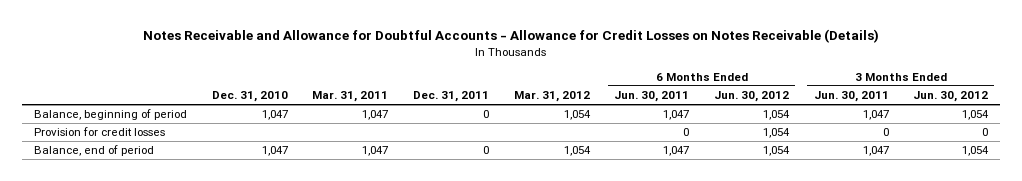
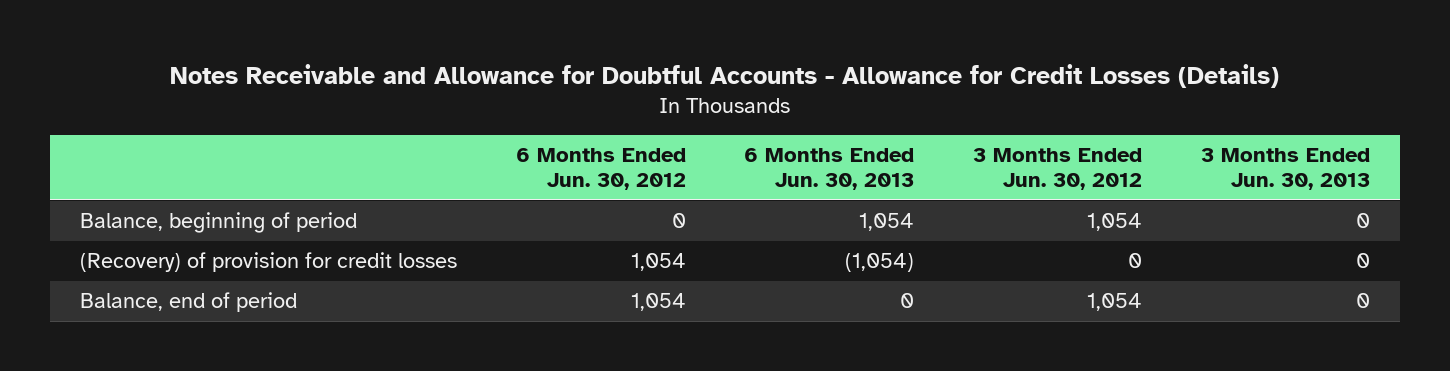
[143,29,880,44] Notes Receivable and Allowance for Doubtful Accounts - Allowance for Credit Losses on Notes Receivable (Details) -> [169,63,1279,88] Notes Receivable and Allowance for Doubtful Accounts - Allowance for Credit Losses (Details)
[211,91,288,103] Dec. 31, 2010 -> none
[312,91,389,103] Mar. 31, 2011 -> none
[413,91,490,103] Dec. 31, 2011 -> none
[513,91,590,103] Mar. 31, 2012 -> none
[614,91,690,103] Jun. 30, 2011 -> none
[813,91,889,103] Jun. 30, 2011 -> none
none -> [744,148,915,191] 6 Months Ended Jun. 30, 2013
none -> [1201,148,1371,191] 3 Months Ended Jun. 30, 2013
[762,110,790,121] 1,054 -> [671,213,686,229] 0
[34,127,166,137] Provision for credit losses -> [79,252,457,273] (Recovery) of provision for credit losses

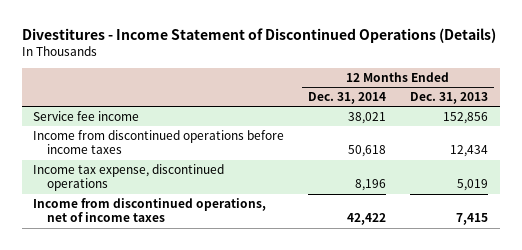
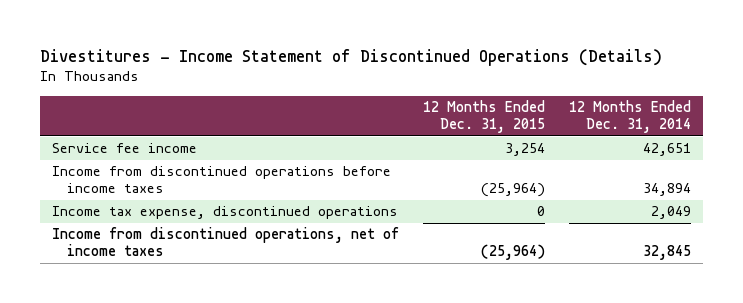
[410,92,489,105] Dec. 31, 2013 -> none
none -> [422,100,545,134] 12 Months Ended Dec. 31, 2015
[348,111,387,124] 38,021 -> [642,143,691,157] 42,651
[348,145,387,158] 50,618 -> [642,183,691,197] 34,894
[355,179,387,192] 8,196 -> [650,206,691,220] 2,049
[347,213,387,226] 42,422 -> [642,245,691,261] 32,845

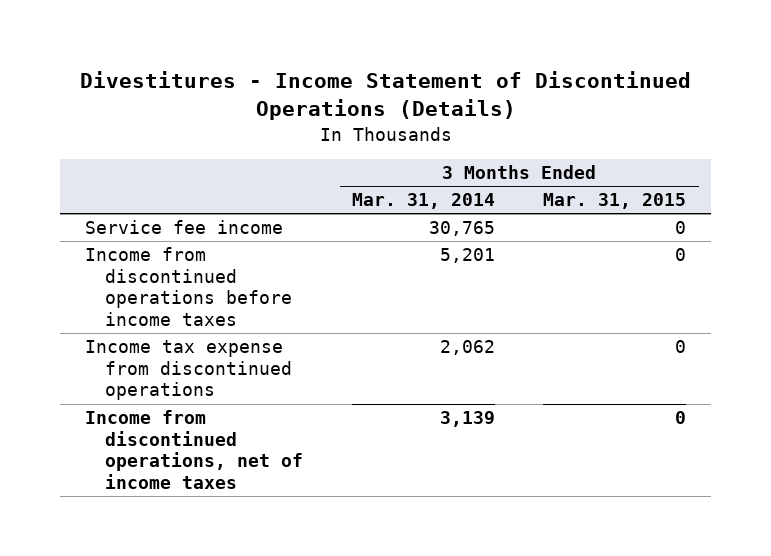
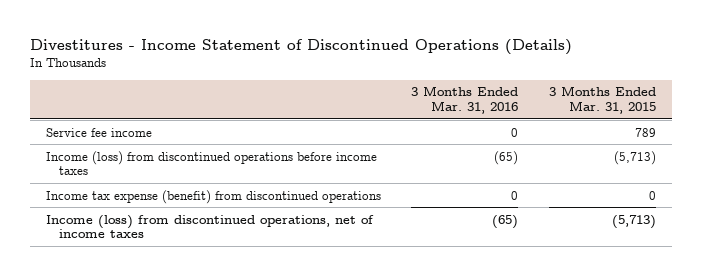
[351,193,495,210] Mar. 31, 2014 -> none
none -> [411,86,519,114] 3 Months Ended Mar. 31, 2016
[675,221,687,235] 0 -> [635,127,657,137] 789
[84,247,293,327] Income from discontinued operations before income taxes -> [45,150,377,176] Income (loss) from discontinued operations before income taxes
[675,248,687,262] 0 -> [614,150,657,165] (5,713)
[84,340,293,401] Income tax expense from discontinued operations -> [45,189,381,204] Income tax expense (benefit) from discontinued operations
[84,410,304,490] Income from discontinued operations, net of income taxes -> [45,214,374,239] Income (loss) from discontinued operations, net of income taxes
[675,411,687,425] 0 -> [612,214,657,229] (5,713)

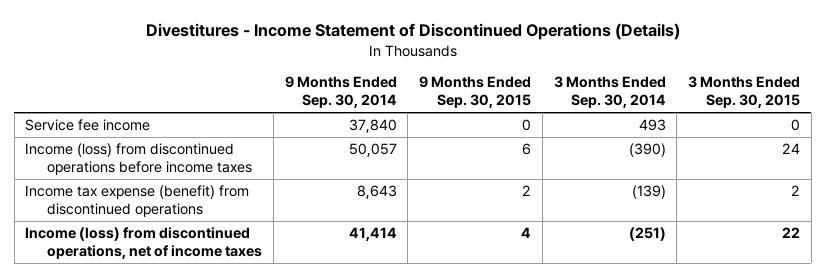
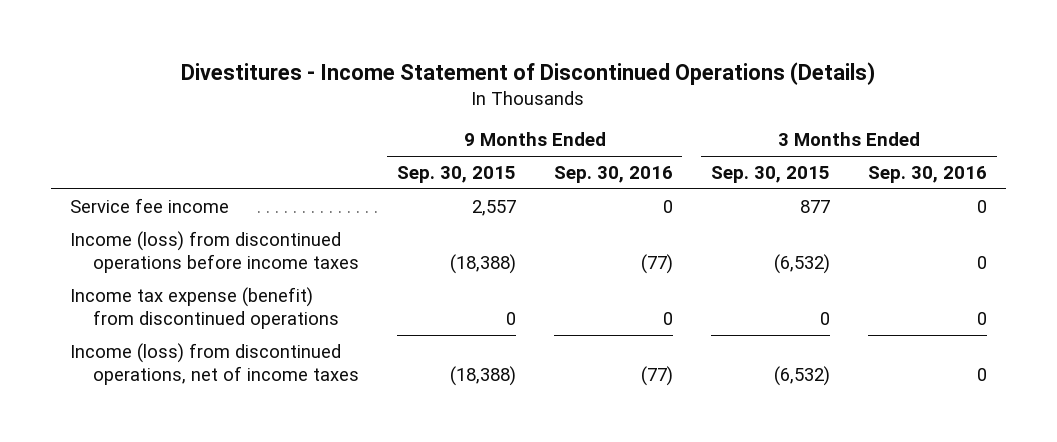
[284,76,397,109] 9 Months Ended Sep. 30, 2014 -> none
[553,76,666,109] 3 Months Ended Sep. 30, 2014 -> none
none -> [553,166,673,184] Sep. 30, 2016
none -> [868,166,988,184] Sep. 30, 2016
[522,119,532,132] 0 -> [471,199,516,216] 2,557
[790,119,800,132] 0 -> [799,199,830,213] 877
[522,143,532,156] 6 -> [449,254,516,275] (18,388)
[781,143,800,155] 24 -> [773,254,830,275] (6,532)
[522,185,532,197] 2 -> [505,312,516,326] 0
[790,185,800,197] 2 -> [819,312,830,326] 0
[521,227,532,239] 4 -> [449,366,516,387] (18,388)
[781,227,800,239] 22 -> [773,366,830,387] (6,532)

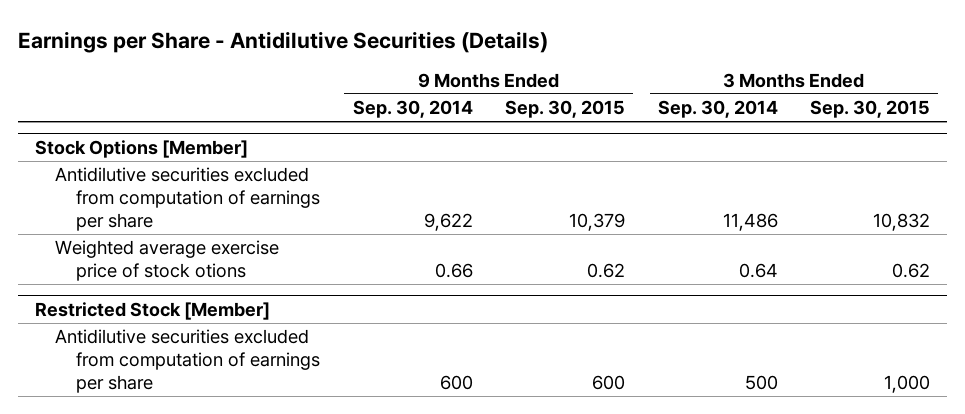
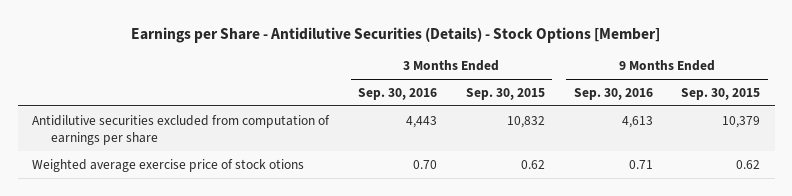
[18,30,549,53] Earnings per Share - Antidilutive Securities (Details) -> [131,26,661,43] Earnings per Share - Antidilutive Securities (Details) - Stock Options [Member]
[352,100,473,119] Sep. 30, 2014 -> none
[657,100,778,119] Sep. 30, 2014 -> none
none -> [357,87,437,100] Sep. 30, 2016
none -> [573,87,653,100] Sep. 30, 2016
[34,139,248,158] Stock Options [Member] -> none
[34,301,270,320] Restricted Stock [Member] -> none
[55,329,320,393] Antidilutive securities excluded from computation of earnings per share -> none

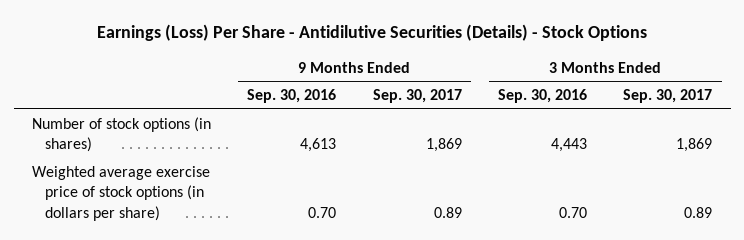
[131,26,661,43] Earnings per Share - Antidilutive Securities (Details) - Stock Options [Member] -> [97,24,648,42] Earnings (Loss) Per Share - Antidilutive Securities (Details) - Stock Options
[465,87,545,100] Sep. 30, 2015 -> none
[681,87,761,100] Sep. 30, 2015 -> none
none -> [372,89,462,104] Sep. 30, 2017
none -> [623,89,713,104] Sep. 30, 2017
[32,114,331,146] Antidilutive securities excluded from computation of earnings per share -> [31,116,211,153] Number of stock options (in shares)
[32,158,305,172] Weighted average exercise price of stock otions -> [31,165,210,221] Weighted average exercise price of stock options (in dollars per share)
[628,159,653,169] 0.71 -> [308,206,337,218] 0.70

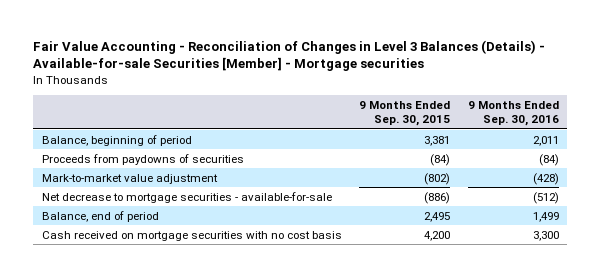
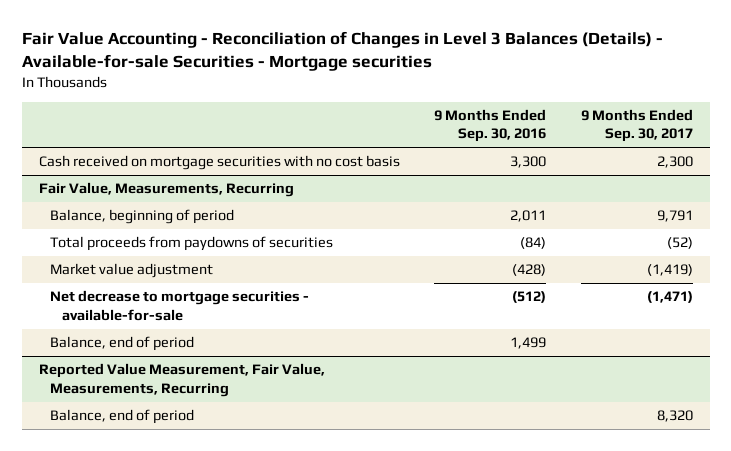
[33,39,546,72] Fair Value Accounting - Reconciliation of Changes in Level 3 Balances (Details) - Available-for-sale Securities [Member] - Mortgage securities -> [21,31,663,72] Fair Value Accounting - Reconciliation of Changes in Level 3 Balances (Details) - Available-for-sale Securities - Mortgage securities
[359,101,451,127] 9 Months Ended Sep. 30, 2015 -> none
none -> [580,108,693,143] 9 Months Ended Sep. 30, 2017
[41,230,342,241] Cash received on mortgage securities with no cost basis -> [38,155,400,171] Cash received on mortgage securities with no cost basis
none -> [38,182,294,198] Fair Value, Measurements, Recurring
[41,153,244,165] Proceeds from paydowns of securities -> [50,236,334,252] Total proceeds from paydowns of securities
[41,173,218,184] Mark-to-market value adjustment -> [50,263,214,279] Market value adjustment
none -> [38,363,325,397] Reported Value Measurement, Fair Value, Measurements, Recurring
none -> [50,409,195,425] Balance, end of period

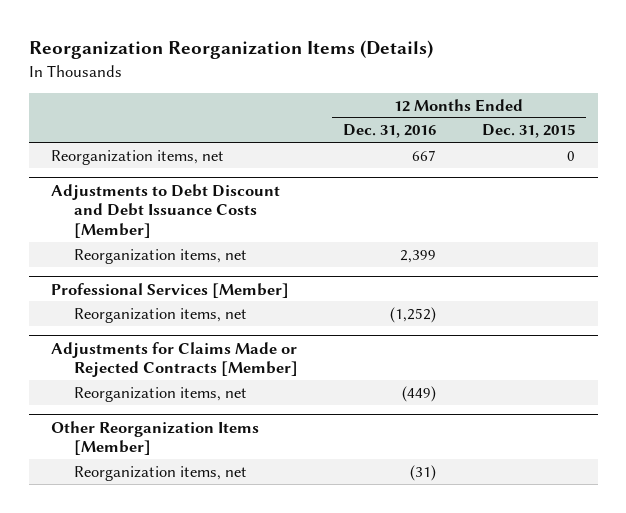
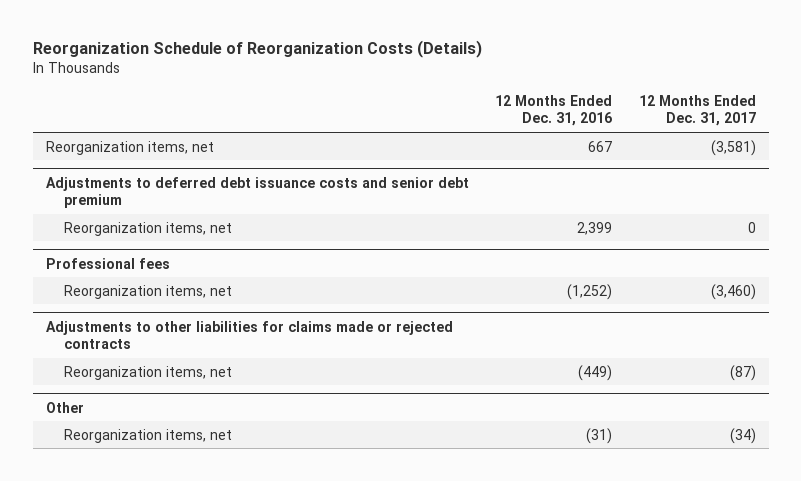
[28,40,433,60] Reorganization Reorganization Items (Details) -> [32,40,482,59] Reorganization Schedule of Reorganization Costs (Details)
[481,124,575,139] Dec. 31, 2015 -> none
none -> [638,94,756,127] 12 Months Ended Dec. 31, 2017
[51,183,281,239] Adjustments to Debt Discount and Debt Issuance Costs [Member] -> [45,176,469,209] Adjustments to deferred debt issuance costs and senior debt premium
[51,282,290,298] Professional Services [Member] -> [45,257,170,269] Professional fees
[51,341,298,378] Adjustments for Claims Made or Rejected Contracts [Member] -> [45,320,453,350] Adjustments to other liabilities for claims made or rejected contracts
[51,420,260,456] Other Reorganization Items [Member] -> [45,401,84,413] Other

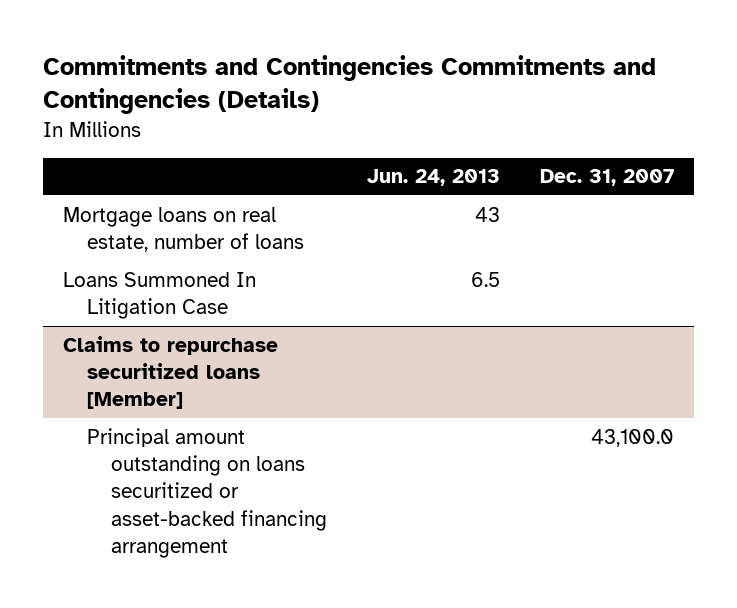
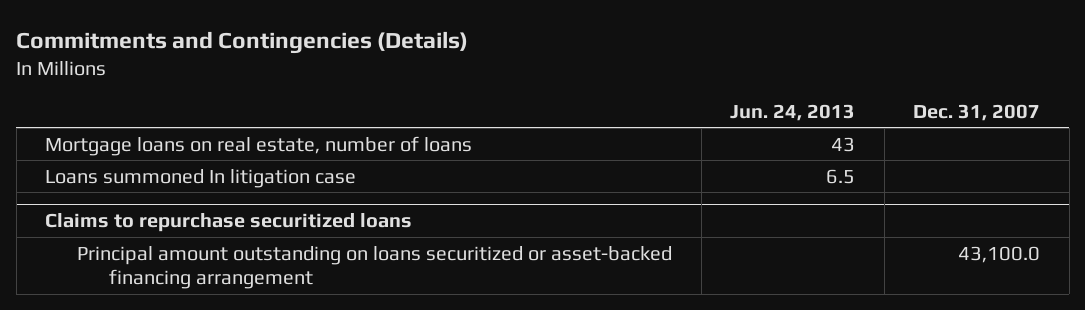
[42,55,656,115] Commitments and Contingencies Commitments and Contingencies (Details) -> [16,30,469,54] Commitments and Contingencies (Details)
[62,271,256,320] Loans Summoned In Litigation Case -> [45,168,357,188] Loans summoned In litigation case
[62,335,278,410] Claims to repurchase securitized loans [Member] -> [45,212,413,232] Claims to repurchase securitized loans

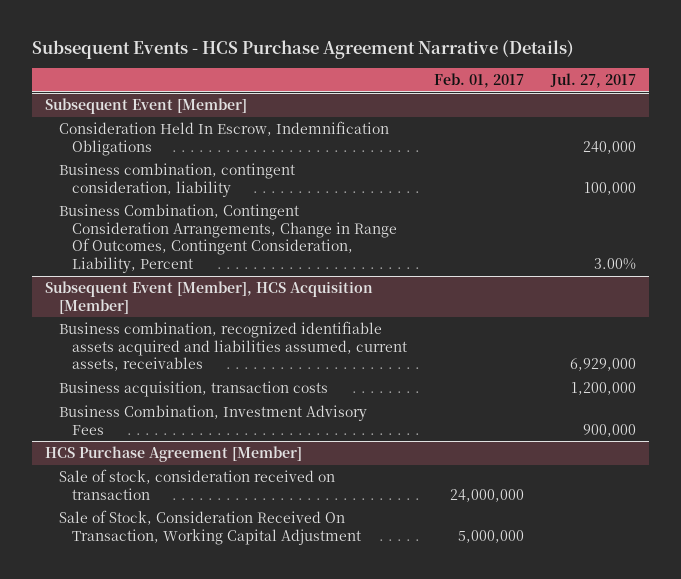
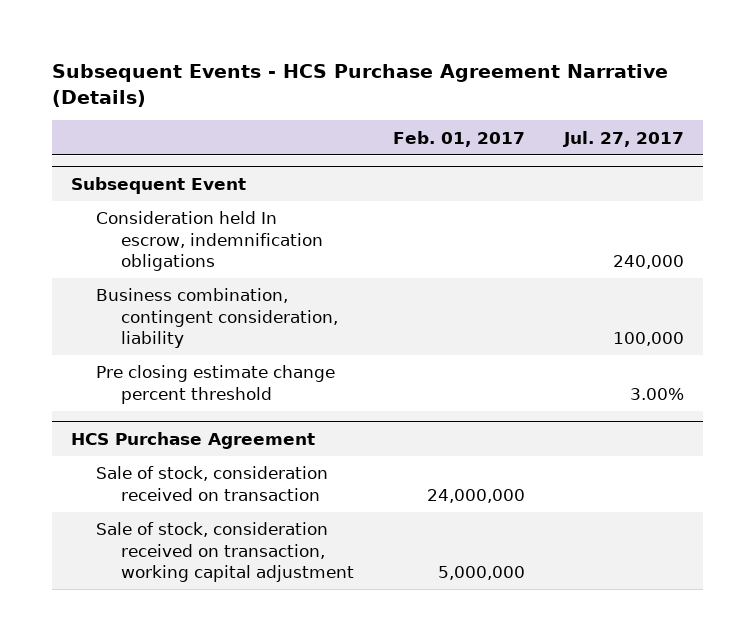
[45,98,248,115] Subsequent Event [Member] -> [71,177,247,195] Subsequent Event
[58,121,389,156] Consideration Held In Escrow, Indemnification Obligations -> [96,211,324,272] Consideration held In escrow, indemnification obligations
[45,281,374,314] Subsequent Event [Member], HCS Acquisition [Member] -> none
[58,321,407,372] Business combination, recognized identifiable assets acquired and liabilities assumed, current assets, receivables -> none
[58,381,328,398] Business acquisition, transaction costs -> none
[58,405,367,435] Business Combination, Investment Advisory Fees -> none
[58,204,397,274] Business Combination, Contingent Consideration Arrangements, Change in Range Of Outcomes, Contingent Consideration, Liability, Percent -> [96,365,336,404] Pre closing estimate change percent threshold
[45,446,303,463] HCS Purchase Agreement [Member] -> [71,432,316,450] HCS Purchase Agreement
[58,510,361,545] Sale of Stock, Consideration Received On Transaction, Working Capital Adjustment -> [96,522,355,583] Sale of stock, consideration received on transaction, working capital adjustment

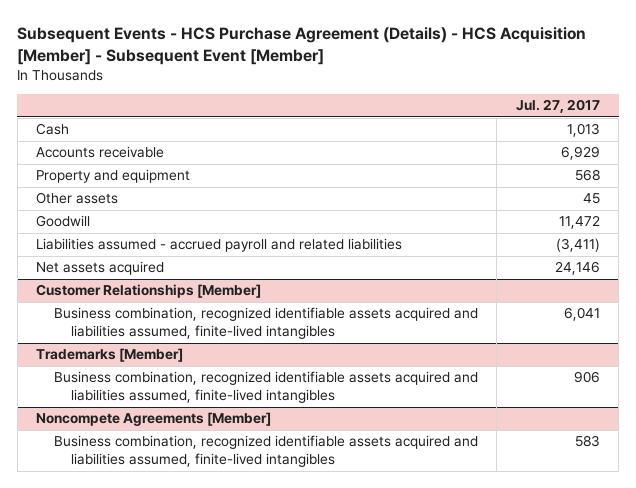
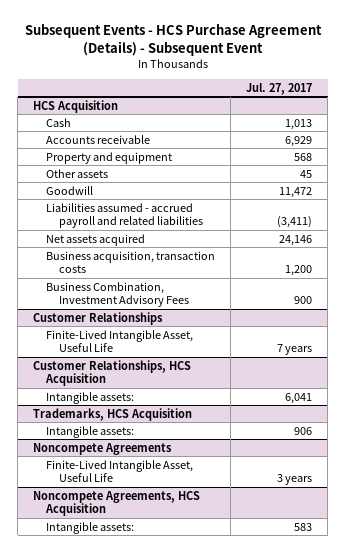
[17,27,587,65] Subsequent Events - HCS Purchase Agreement (Details) - HCS Acquisition [Member] - Subsequent Event [Member] -> [24,24,322,56] Subsequent Events - HCS Purchase Agreement (Details) - Subsequent Event
none -> [33,99,119,113] HCS Acquisition
[36,348,184,363] Trademarks [Member] -> none
none -> [46,250,216,273] Business acquisition, transaction costs
none -> [46,281,189,307] Business Combination, Investment Advisory Fees
[36,284,262,299] Customer Relationships [Member] -> [33,311,164,325] Customer Relationships
none -> [46,329,194,352] Finite-Lived Intangible Asset, Useful Life
none -> [33,359,192,386] Customer Relationships, HCS Acquisition
[53,307,478,340] Business combination, recognized identifiable assets acquired and liabilities assumed, finite-lived intangibles -> [46,391,135,404] Intangible assets:
none -> [33,407,193,421] Trademarks, HCS Acquisition
[53,371,478,404] Business combination, recognized identifiable assets acquired and liabilities assumed, finite-lived intangibles -> [46,425,135,438] Intangible assets:
[36,412,272,427] Noncompete Agreements [Member] -> [33,442,173,455] Noncompete Agreements
none -> [46,459,194,482] Finite-Lived Intangible Asset, Useful Life
none -> [33,490,201,516] Noncompete Agreements, HCS Acquisition
[53,435,478,468] Business combination, recognized identifiable assets acquired and liabilities assumed, finite-lived intangibles -> [46,521,135,534] Intangible assets:

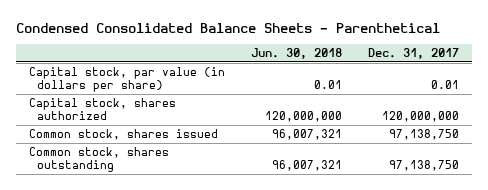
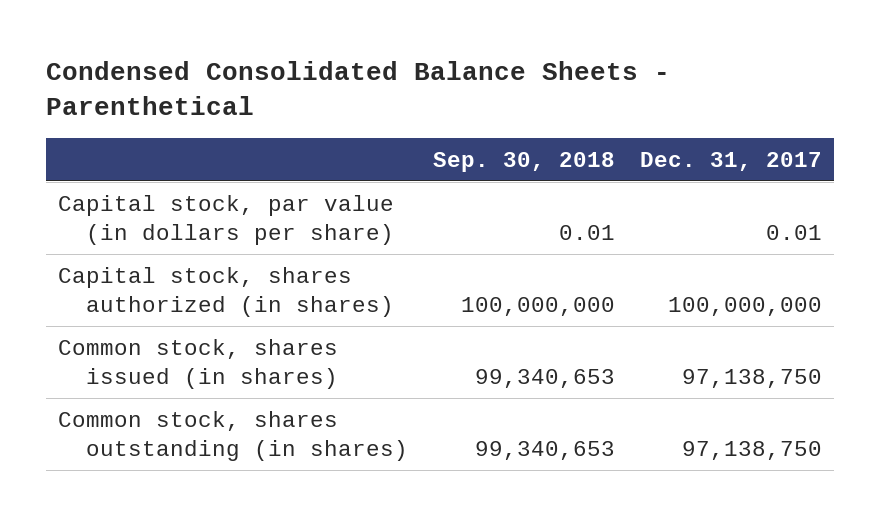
[250,47,342,59] Jun. 30, 2018 -> none
none -> [433,151,616,172] Sep. 30, 2018
[29,98,177,121] Capital stock, shares authorized -> [57,267,395,318] Capital stock, shares authorized (in shares)
[381,111,459,123] 120,000,000 -> [667,297,822,317] 100,000,000
[29,129,219,141] Common stock, shares issued -> [57,339,339,390] Common stock, shares issued (in shares)
[29,147,170,173] Common stock, shares outstanding -> [57,411,409,462] Common stock, shares outstanding (in shares)

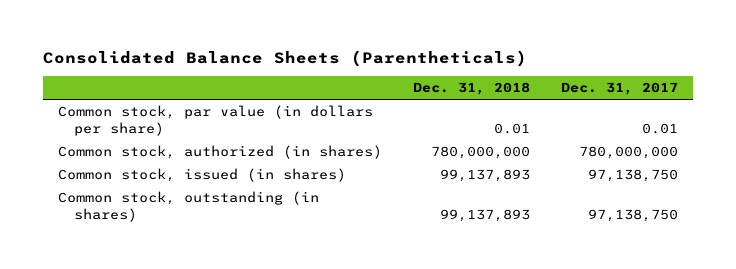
[45,61,670,116] Condensed Consolidated Balance Sheets - Parenthetical -> [42,50,527,68] Consolidated Balance Sheets (Parentheticals)
[433,151,616,172] Sep. 30, 2018 -> none
none -> [413,82,531,96] Dec. 31, 2018
[57,195,395,246] Capital stock, par value (in dollars per share) -> [58,105,374,136] Common stock, par value (in dollars per share)
[57,267,395,318] Capital stock, shares authorized (in shares) -> [58,145,383,160] Common stock, authorized (in shares)
[667,297,822,317] 100,000,000 -> [579,146,679,160] 780,000,000
[57,339,339,390] Common stock, shares issued (in shares) -> [58,168,347,183] Common stock, issued (in shares)
[57,411,409,462] Common stock, shares outstanding (in shares) -> [58,191,320,222] Common stock, outstanding (in shares)

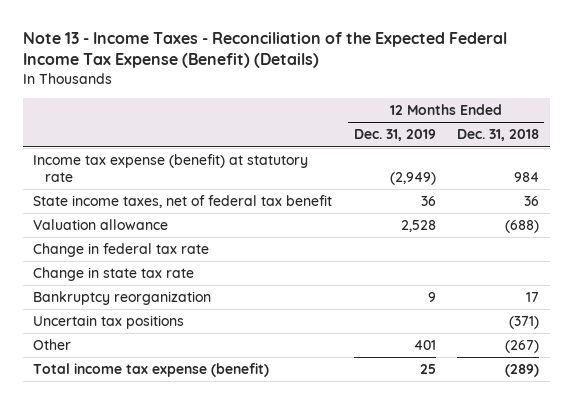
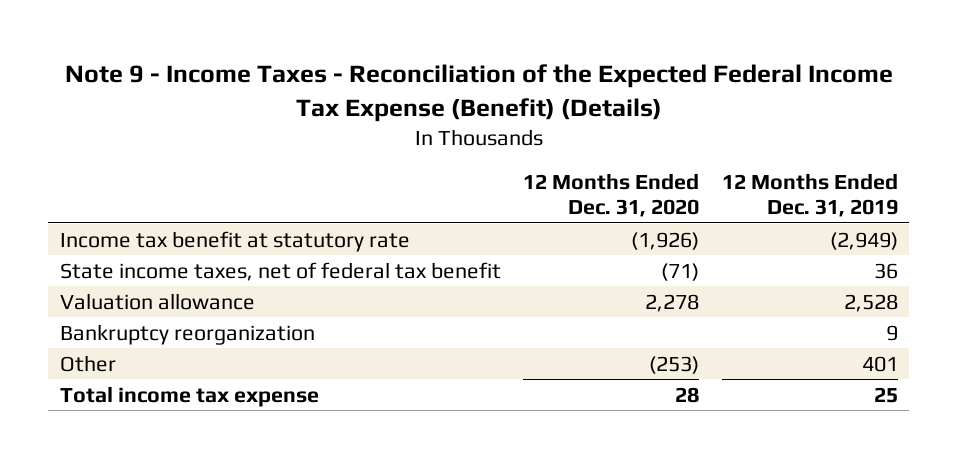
[22,32,507,69] Note 13 - Income Taxes - Reconciliation of the Expected Federal Income Tax Expense (Benefit) (Details) -> [64,63,893,122] Note 9 - Income Taxes - Reconciliation of the Expected Federal Income Tax Expense (Benefit) (Details)
[457,129,540,142] Dec. 31, 2018 -> none
none -> [523,173,700,218] 12 Months Ended Dec. 31, 2020
[33,154,309,182] Income tax expense (benefit) at statutory rate -> [59,230,410,252] Income tax benefit at statutory rate
[33,243,210,258] Change in federal tax rate -> none
[33,267,195,282] Change in state tax rate -> none
[33,315,185,330] Uncertain tax positions -> none
[33,363,270,378] Total income tax expense (benefit) -> [59,385,319,407] Total income tax expense

